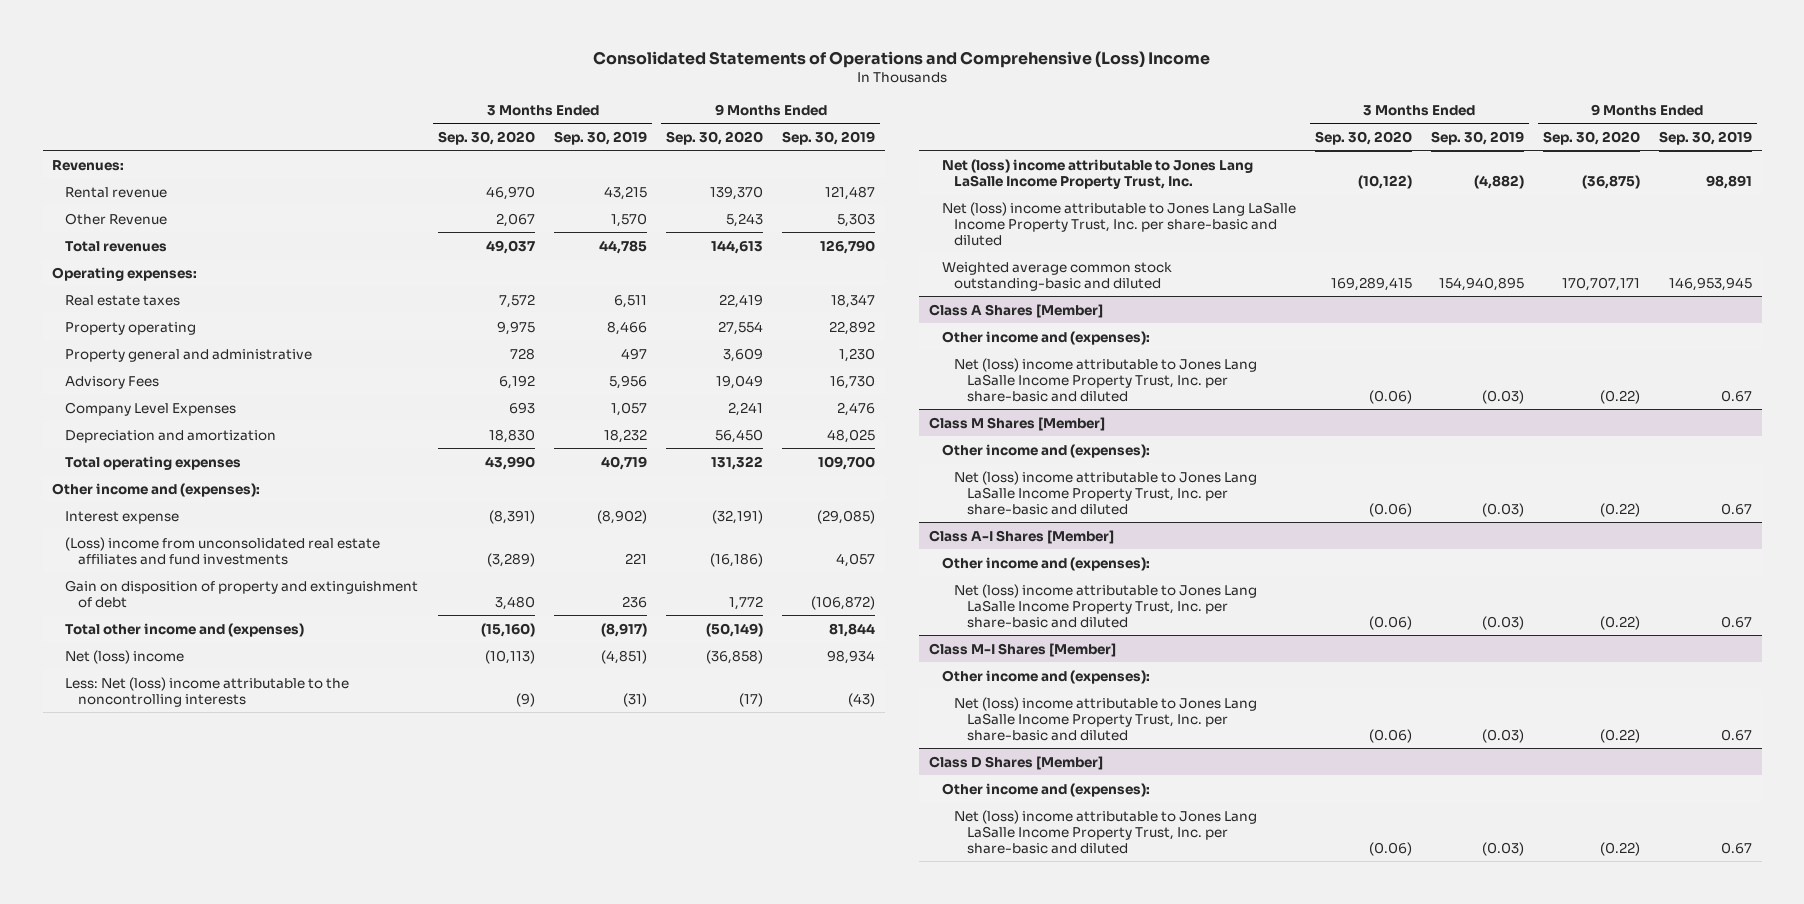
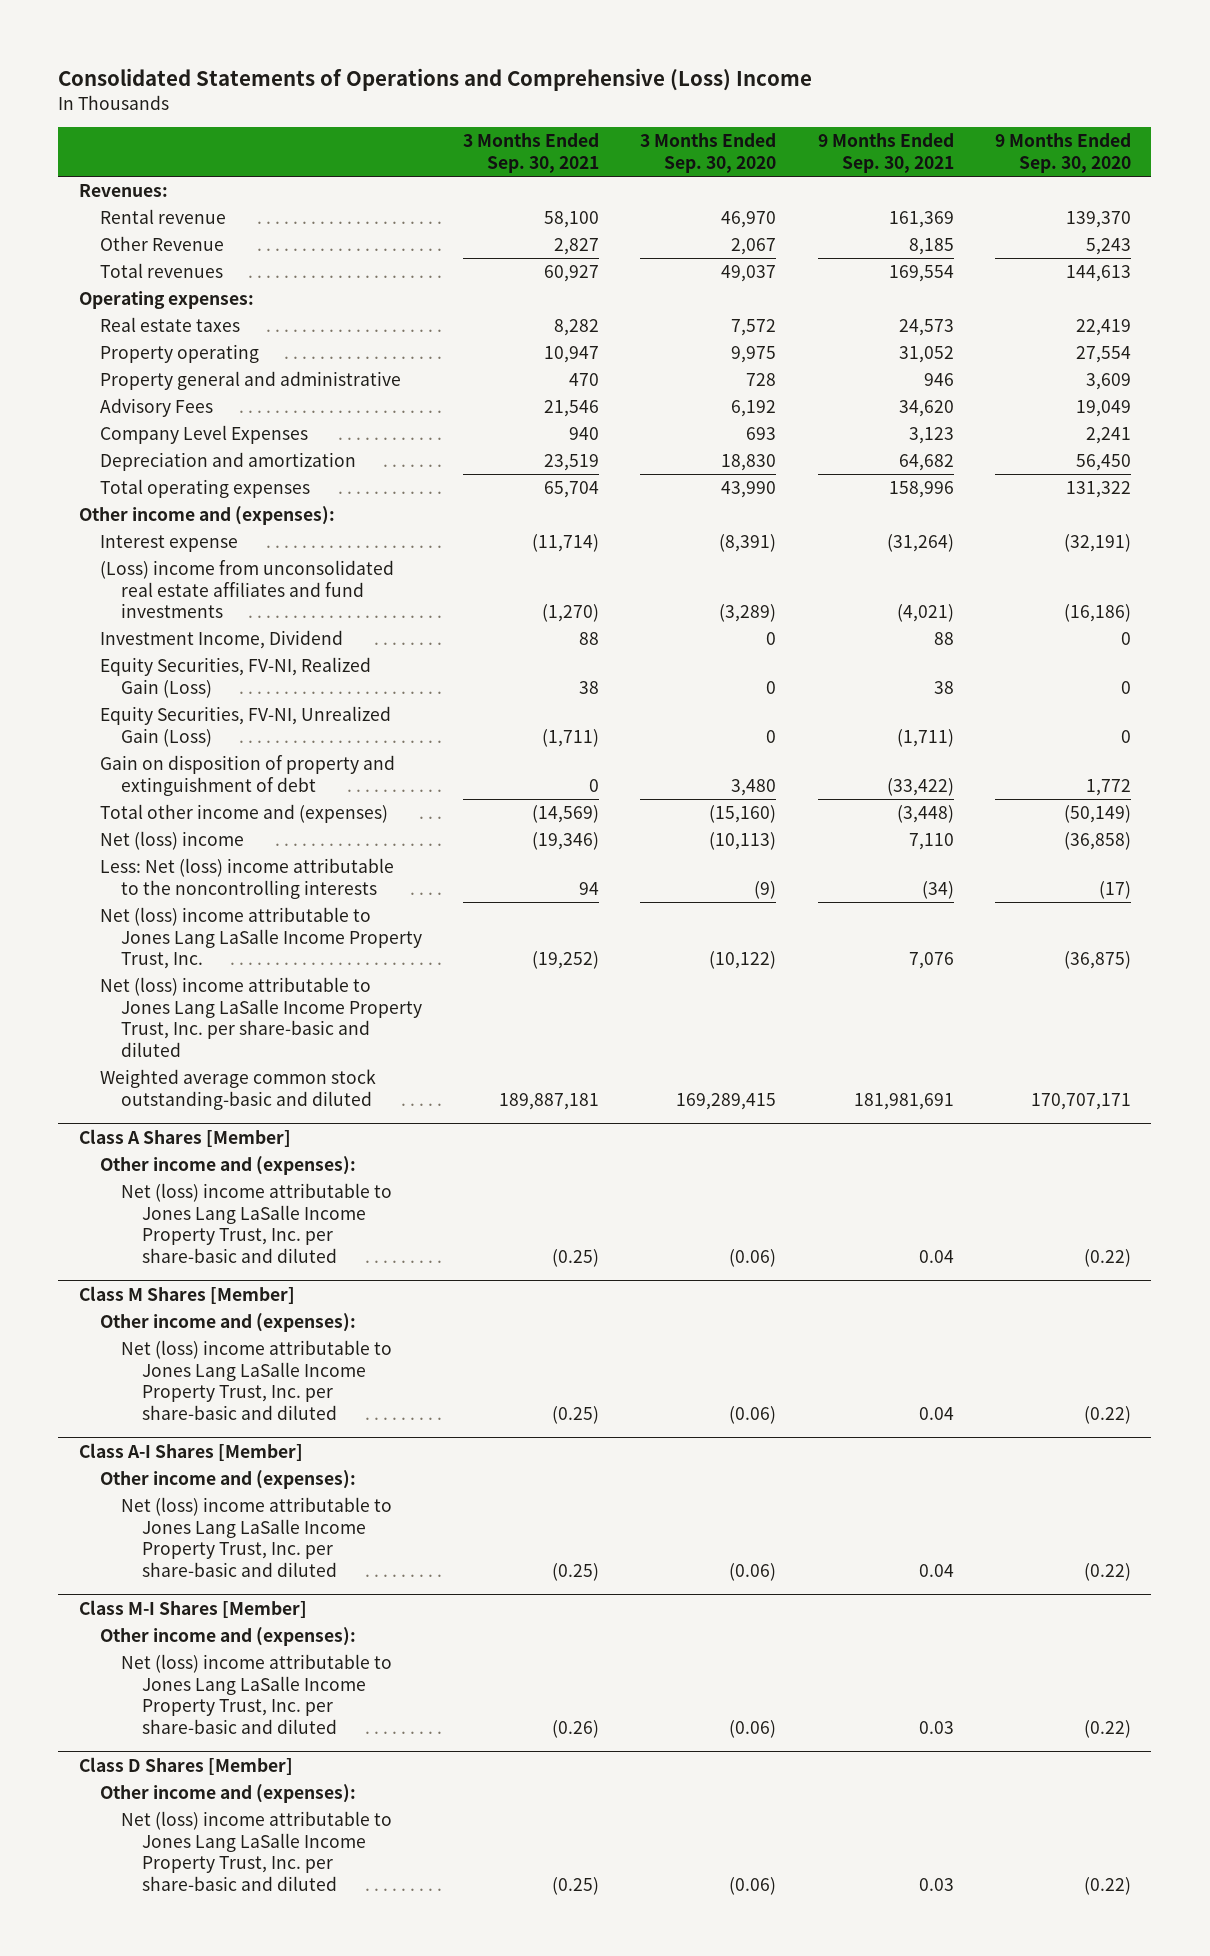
[554,130,648,145] Sep. 30, 2019 -> none
[782,130,876,145] Sep. 30, 2019 -> none
none -> [463,133,600,174] 3 Months Ended Sep. 30, 2021
none -> [817,133,954,174] 9 Months Ended Sep. 30, 2021
none -> [99,629,343,649] Investment Income, Dividend
none -> [99,656,371,698] Equity Securities, FV-NI, Realized Gain (Loss)
none -> [99,705,391,747] Equity Securities, FV-NI, Unrealized Gain (Loss)

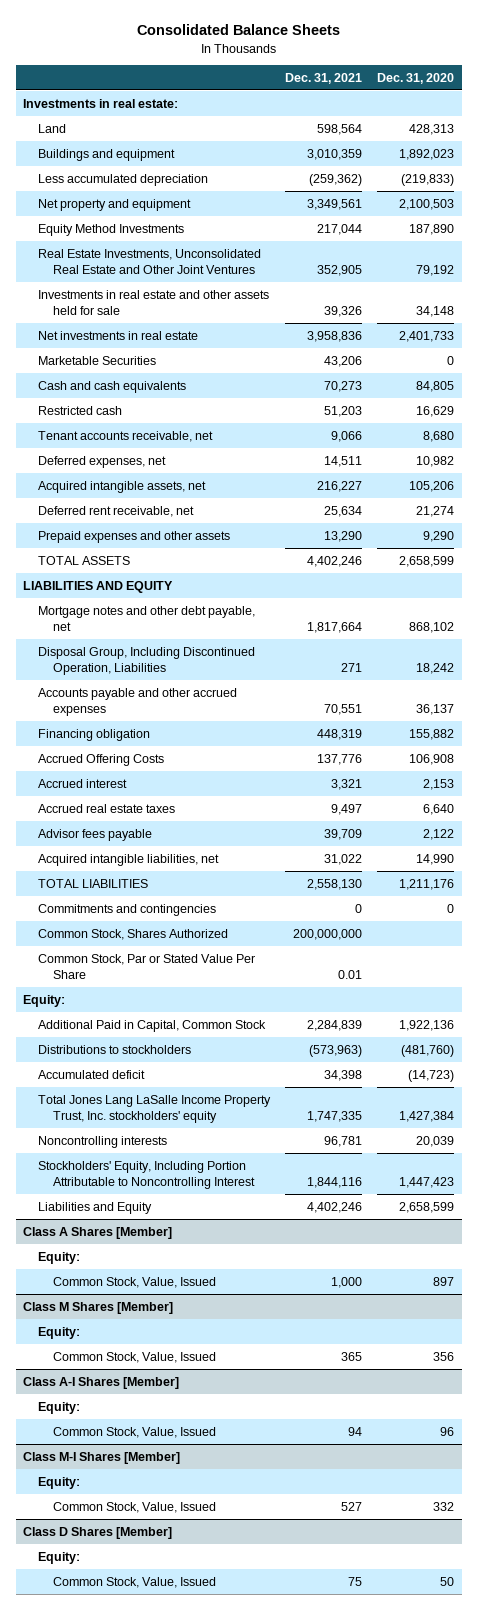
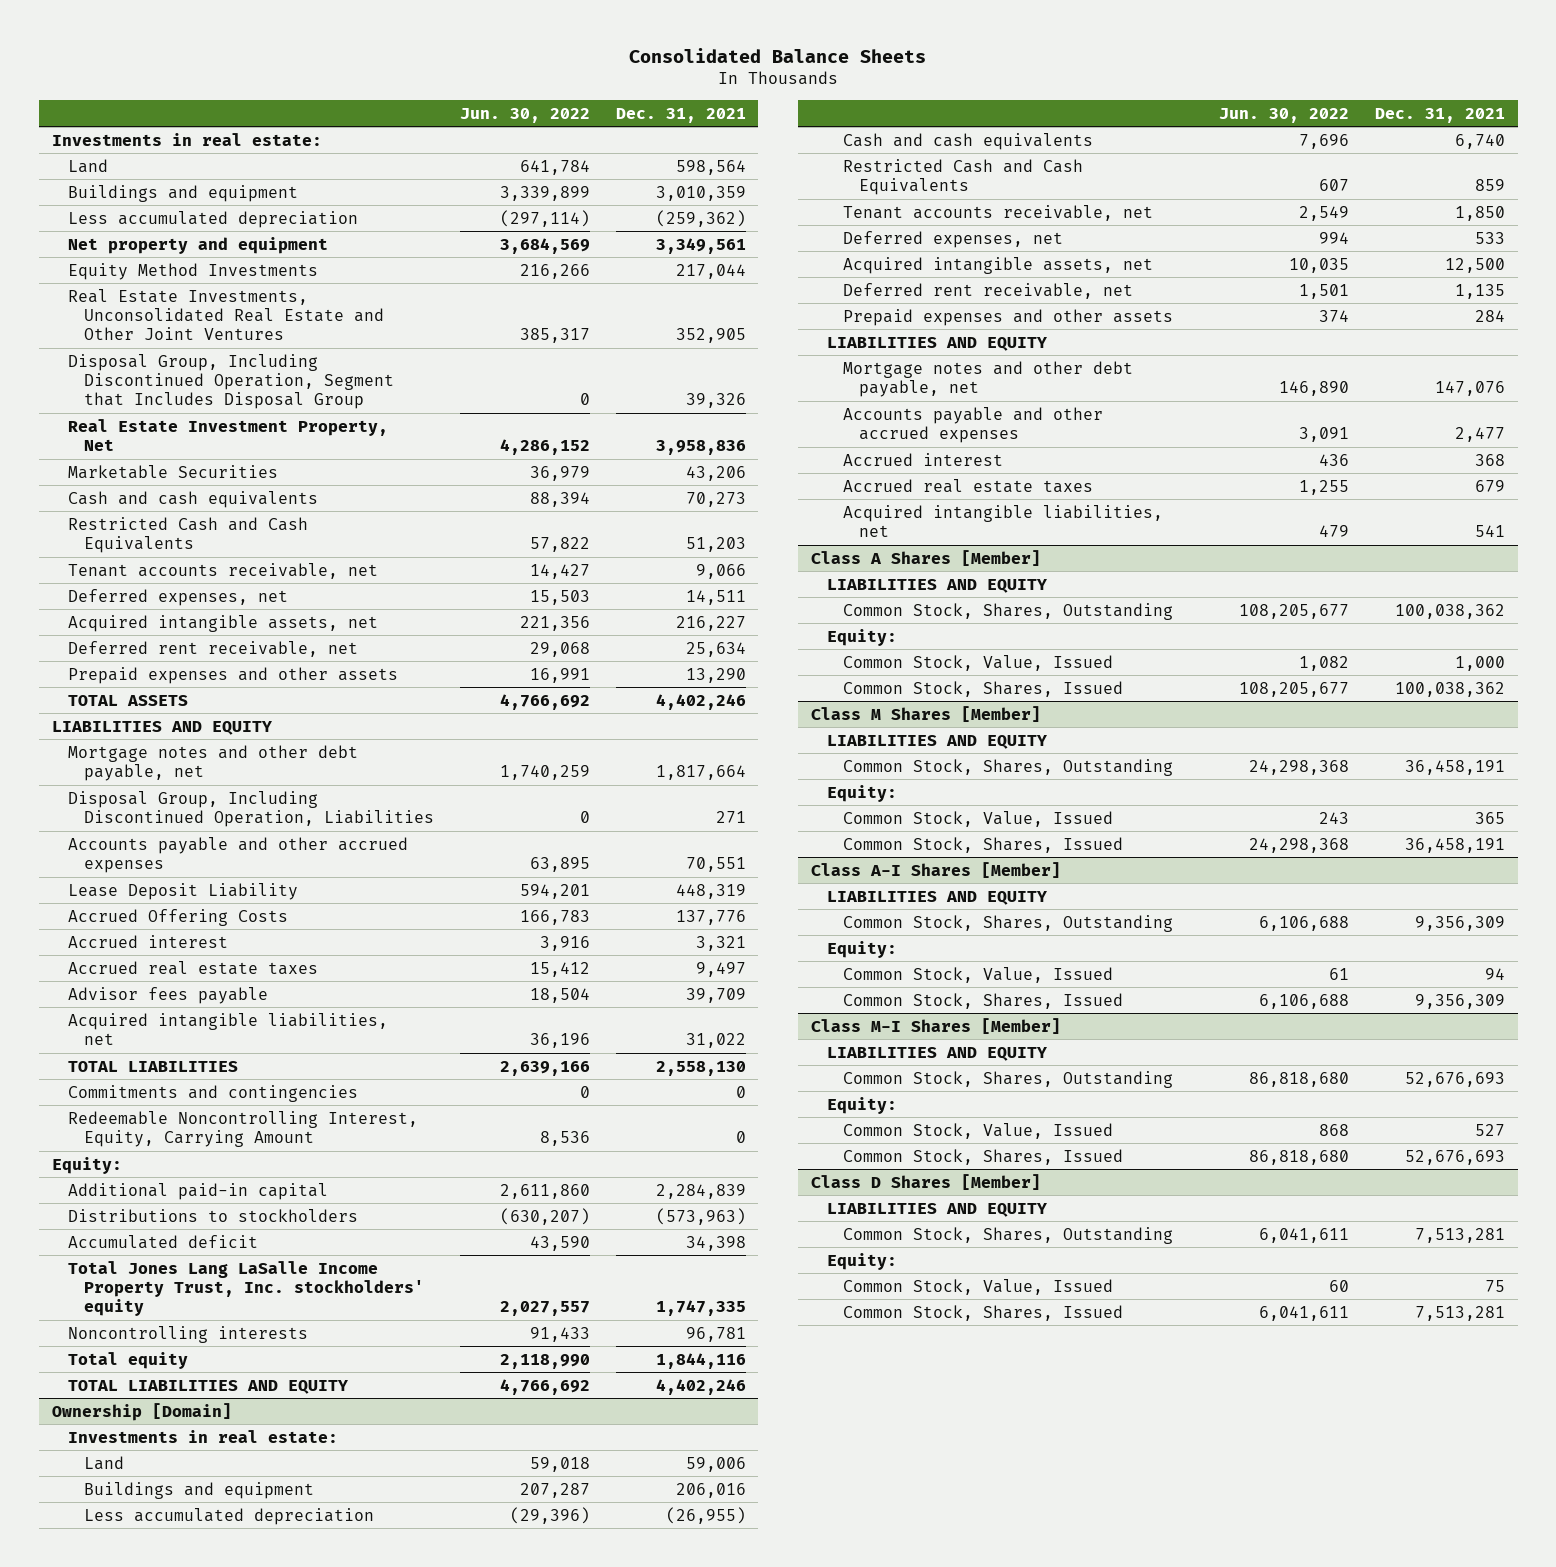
[377,72,455,84] Dec. 31, 2020 -> none
none -> [459,107,590,123] Jun. 30, 2022
[38,289,270,316] Investments in real estate and other assets held for sale -> [67,353,394,410] Disposal Group, Including Discontinued Operation, Segment that Includes Disposal Group
[38,330,199,340] Net investments in real estate -> [67,418,388,452] Real Estate Investment Property, Net
[38,405,123,415] Restricted cash -> [67,516,308,554] Restricted Cash and Cash Equivalents
[38,728,151,741] Financing obligation -> [67,882,298,900] Lease Deposit Liability
[38,928,229,940] Common Stock, Shares Authorized -> none
[38,953,256,980] Common Stock, Par or Stated Value Per Share -> none
none -> [67,1110,418,1148] Redeemable Noncontrolling Interest, Equity, Carrying Amount
[38,1019,267,1032] Additional Paid in Capital, Common Stock -> [67,1182,328,1200] Additional paid-in capital
[38,1160,255,1190] Stockholders' Equity, Including Portion Attributable to Noncontrolling Interest -> [67,1351,188,1369] Total equity
[38,1201,153,1214] Liabilities and Equity -> [67,1379,348,1394] TOTAL LIABILITIES AND EQUITY
none -> [51,1402,232,1421] Ownership [Domain]
none -> [67,1429,338,1443] Investments in real estate:
none -> [83,1455,124,1470] Land
none -> [83,1481,314,1499] Buildings and equipment
none -> [83,1507,374,1525] Less accumulated depreciation
none -> [842,132,1093,150] Cash and cash equivalents
none -> [842,158,1083,196] Restricted Cash and Cash Equivalents
none -> [842,204,1153,221] Tenant accounts receivable, net
none -> [842,230,1063,248] Deferred expenses, net
none -> [842,256,1153,274] Acquired intangible assets, net
none -> [842,282,1133,299] Deferred rent receivable, net
none -> [842,308,1173,326] Prepaid expenses and other assets
none -> [826,336,1047,351] LIABILITIES AND EQUITY
none -> [842,360,1133,398] Mortgage notes and other debt payable, net
none -> [842,406,1103,444] Accounts payable and other accrued expenses
none -> [842,452,1003,466] Accrued interest
none -> [842,478,1093,493] Accrued real estate taxes
none -> [842,504,1163,538] Acquired intangible liabilities, net
none -> [826,578,1047,593] LIABILITIES AND EQUITY
none -> [842,602,1173,620] Common Stock, Shares, Outstanding
none -> [842,680,1123,697] Common Stock, Shares, Issued
none -> [826,734,1047,749] LIABILITIES AND EQUITY
none -> [842,758,1173,776] Common Stock, Shares, Outstanding
none -> [842,836,1123,853] Common Stock, Shares, Issued
none -> [826,890,1047,905] LIABILITIES AND EQUITY
none -> [842,914,1173,932] Common Stock, Shares, Outstanding
none -> [842,992,1123,1009] Common Stock, Shares, Issued
none -> [826,1046,1047,1061] LIABILITIES AND EQUITY
none -> [842,1070,1173,1088] Common Stock, Shares, Outstanding
none -> [842,1148,1123,1165] Common Stock, Shares, Issued
none -> [826,1202,1047,1217] LIABILITIES AND EQUITY
none -> [842,1226,1173,1244] Common Stock, Shares, Outstanding
none -> [842,1304,1123,1321] Common Stock, Shares, Issued

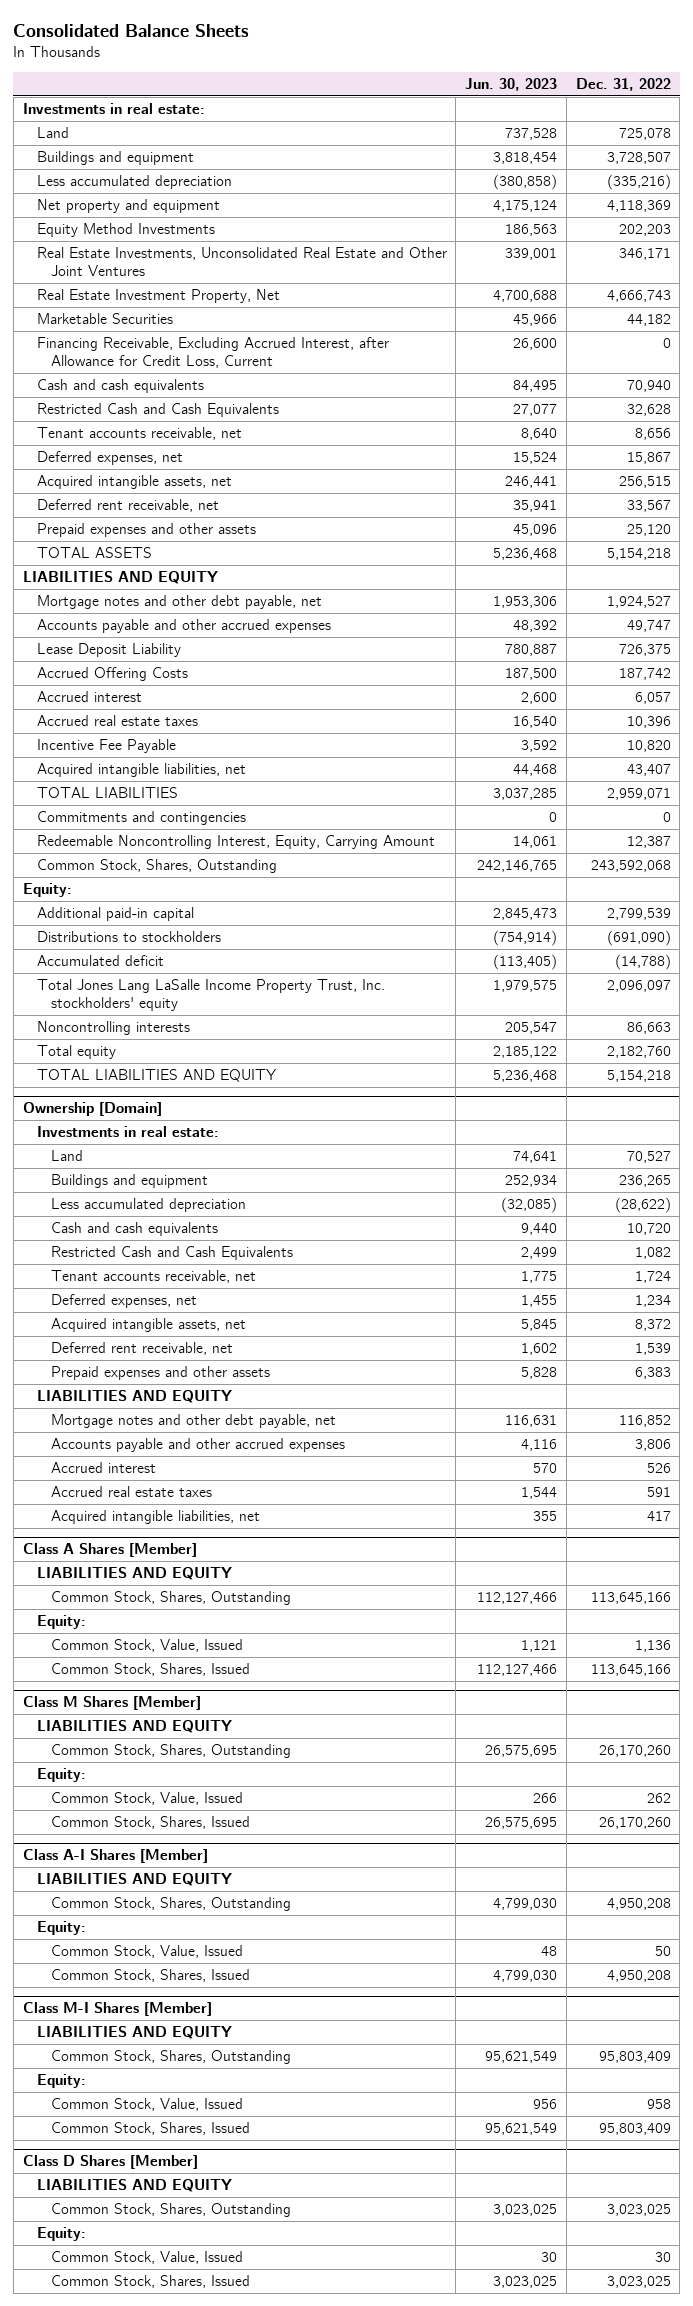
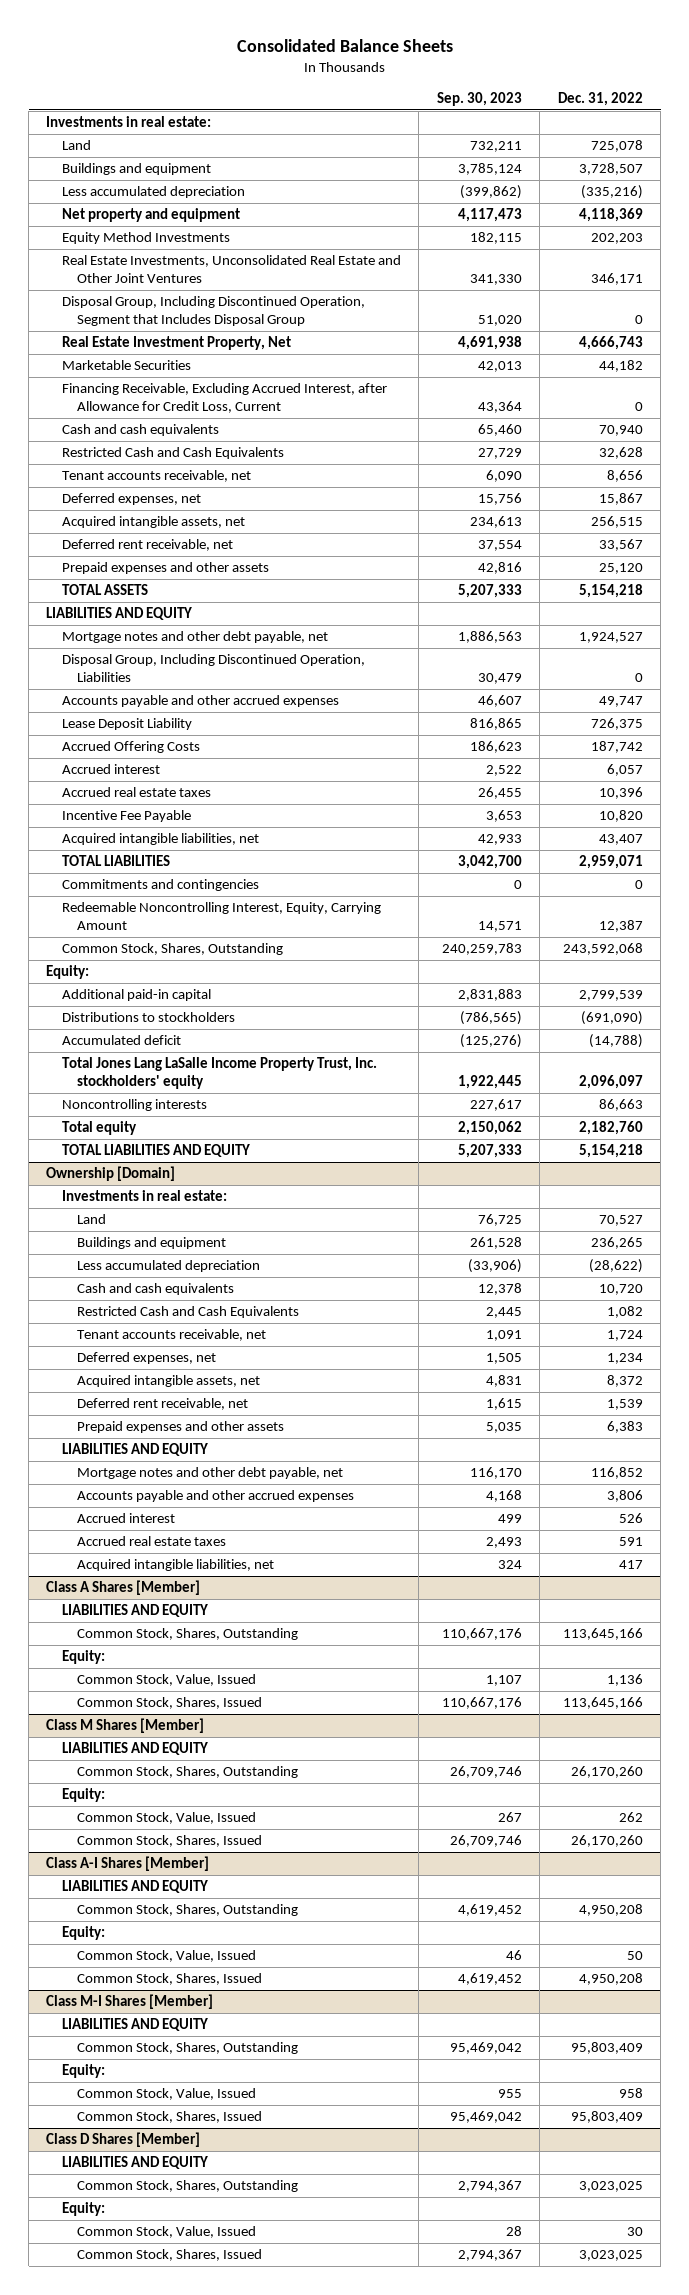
[465,78,558,92] Jun. 30, 2023 -> none
none -> [436,92,522,107] Sep. 30, 2023
none -> [61,296,365,327] Disposal Group, Including Discontinued Operation, Segment that Includes Disposal Group
none -> [61,654,365,683] Disposal Group, Including Discontinued Operation, Liabilities

